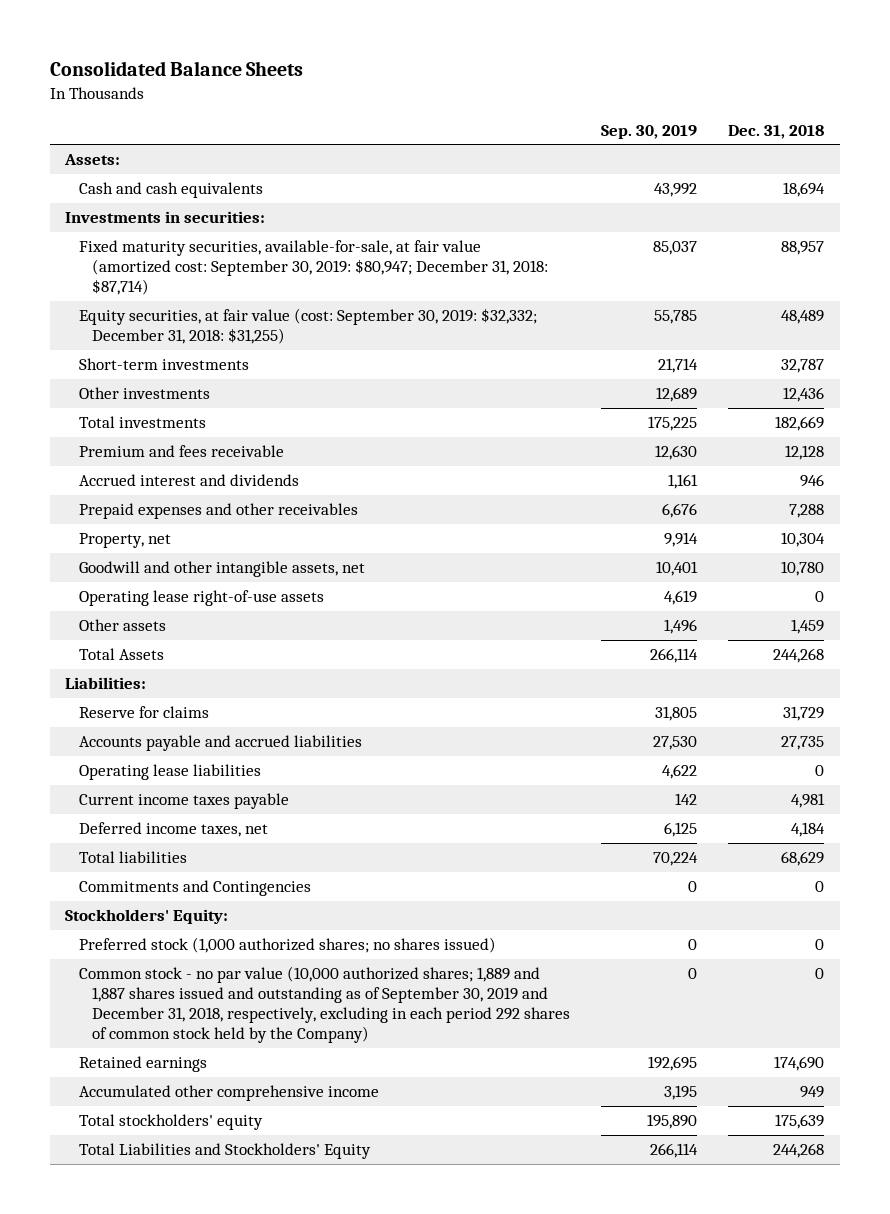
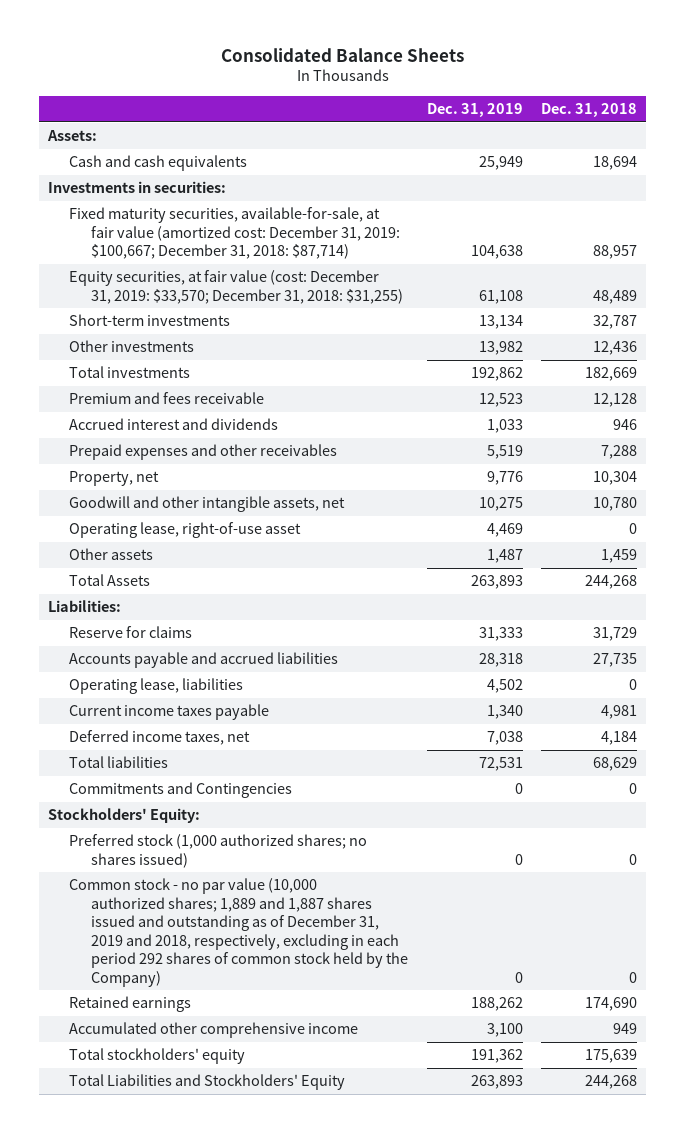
[601,124,698,139] Sep. 30, 2019 -> none
none -> [426,103,523,118] Dec. 31, 2019
[78,240,549,296] Fixed maturity securities, available-for-sale, at fair value (amortized cost: September 30, 2019: $80,947; December 31, 2018: $87,714) -> [69,207,400,260] Fixed maturity securities, available-for-sale, at fair value (amortized cost: December 31, 2019: $100,667; December 31, 2018: $87,714)
[78,308,537,345] Equity securities, at fair value (cost: September 30, 2019: $32,332; December 31, 2018: $31,255) -> [69,270,403,304] Equity securities, at fair value (cost: December 31, 2019: $33,570; December 31, 2018: $31,255)
[78,590,324,607] Operating lease right-of-use assets -> [69,522,302,539] Operating lease, right-of-use asset
[78,764,261,781] Operating lease liabilities -> [69,678,244,695] Operating lease, liabilities
[78,966,571,1044] Common stock - no par value (10,000 authorized shares; 1,889 and 1,887 shares issued and outstanding as of September 30, 2019 and December 31, 2018, respectively, excluding in each period 292 shares of common stock held by the Company) -> [69,878,408,987] Common stock - no par value (10,000 authorized shares; 1,889 and 1,887 shares issued and outstanding as of December 31, 2019 and 2018, respectively, excluding in each period 292 shares of common stock held by the Company)

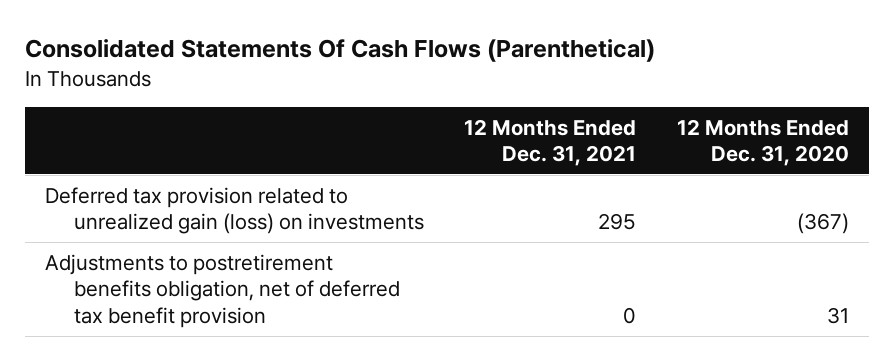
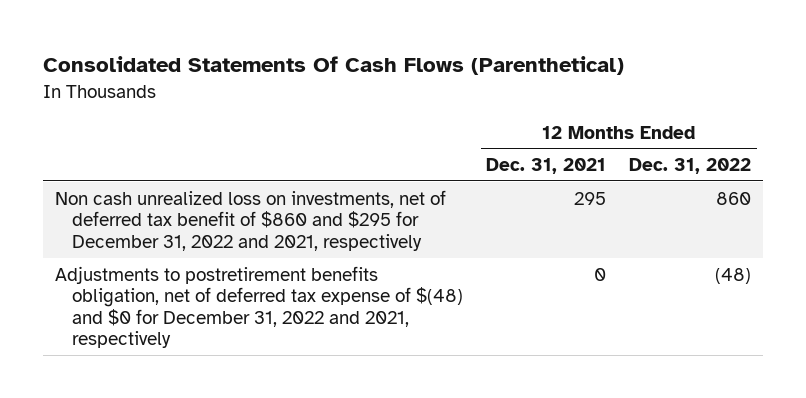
[676,118,849,166] 12 Months Ended Dec. 31, 2020 -> none
none -> [629,158,752,175] Dec. 31, 2022
[45,187,424,235] Deferred tax provision related to unrealized gain (loss) on investments -> [54,189,446,251] Non cash unrealized loss on investments, net of deferred tax benefit of $860 and $295 for December 31, 2022 and 2021, respectively
[45,254,400,328] Adjustments to postretirement benefits obligation, net of deferred tax benefit provision -> [54,265,464,349] Adjustments to postretirement benefits obligation, net of deferred tax expense of $(48) and $0 for December 31, 2022 and 2021, respectively

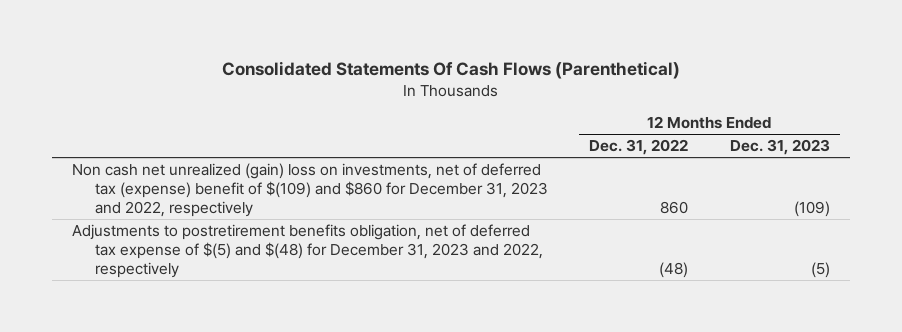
[486,158,607,175] Dec. 31, 2021 -> none
none -> [729,139,830,156] Dec. 31, 2023
[54,189,446,251] Non cash unrealized loss on investments, net of deferred tax benefit of $860 and $295 for December 31, 2022 and 2021, respectively -> [72,162,548,217] Non cash net unrealized (gain) loss on investments, net of deferred tax (expense) benefit of $(109) and $860 for December 31, 2023 and 2022, respectively
[54,265,464,349] Adjustments to postretirement benefits obligation, net of deferred tax expense of $(48) and $0 for December 31, 2022 and 2021, respectively -> [72,223,543,278] Adjustments to postretirement benefits obligation, net of deferred tax expense of $(5) and $(48) for December 31, 2023 and 2022, respectively

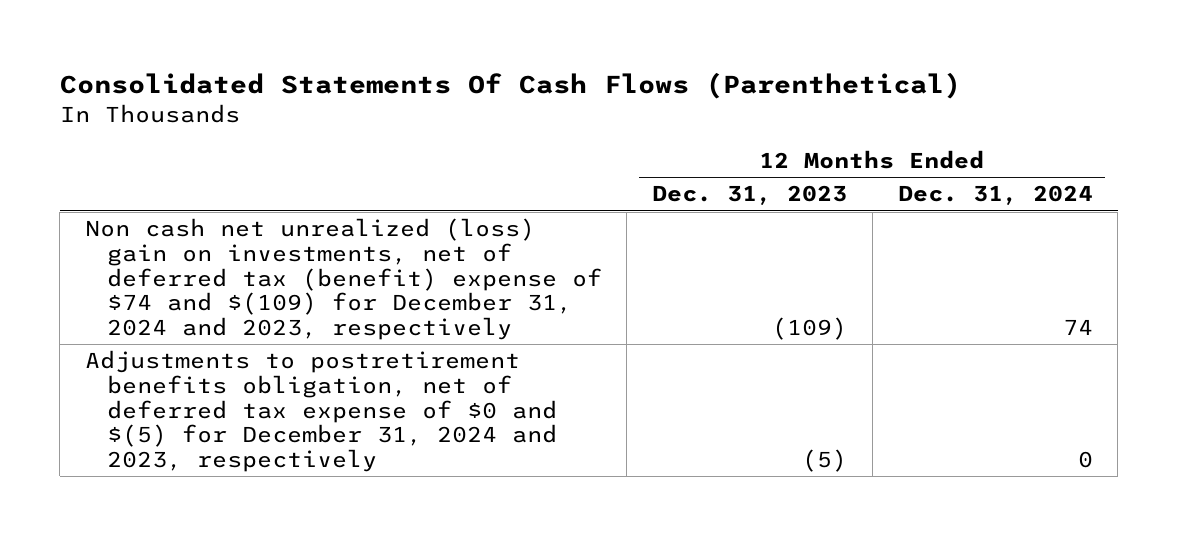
[589,139,689,156] Dec. 31, 2022 -> none
none -> [897,185,1093,206] Dec. 31, 2024
[72,162,548,217] Non cash net unrealized (gain) loss on investments, net of deferred tax (expense) benefit of $(109) and $860 for December 31, 2023 and 2022, respectively -> [85,218,602,340] Non cash net unrealized (loss) gain on investments, net of deferred tax (benefit) expense of $74 and $(109) for December 31, 2024 and 2023, respectively
[72,223,543,278] Adjustments to postretirement benefits obligation, net of deferred tax expense of $(5) and $(48) for December 31, 2023 and 2022, respectively -> [85,350,557,472] Adjustments to postretirement benefits obligation, net of deferred tax expense of $0 and $(5) for December 31, 2024 and 2023, respectively

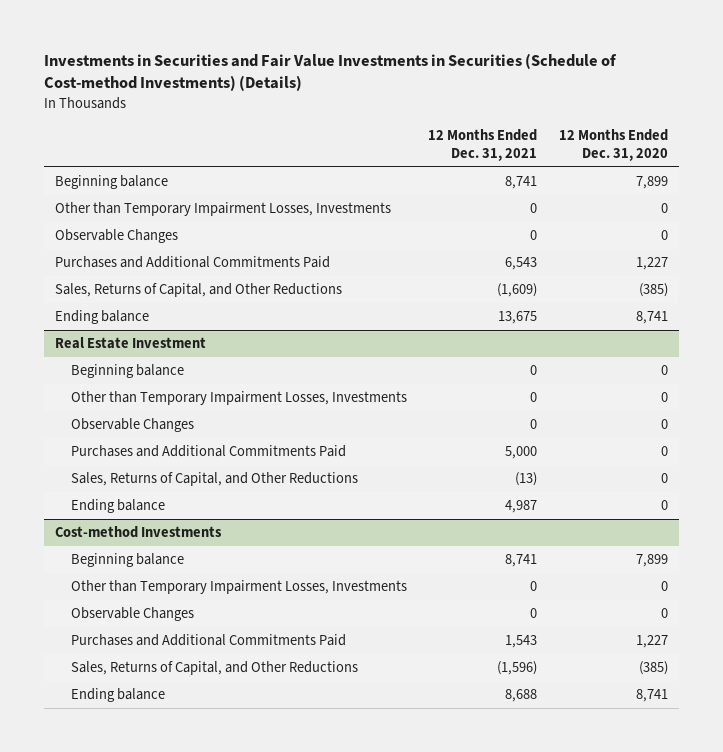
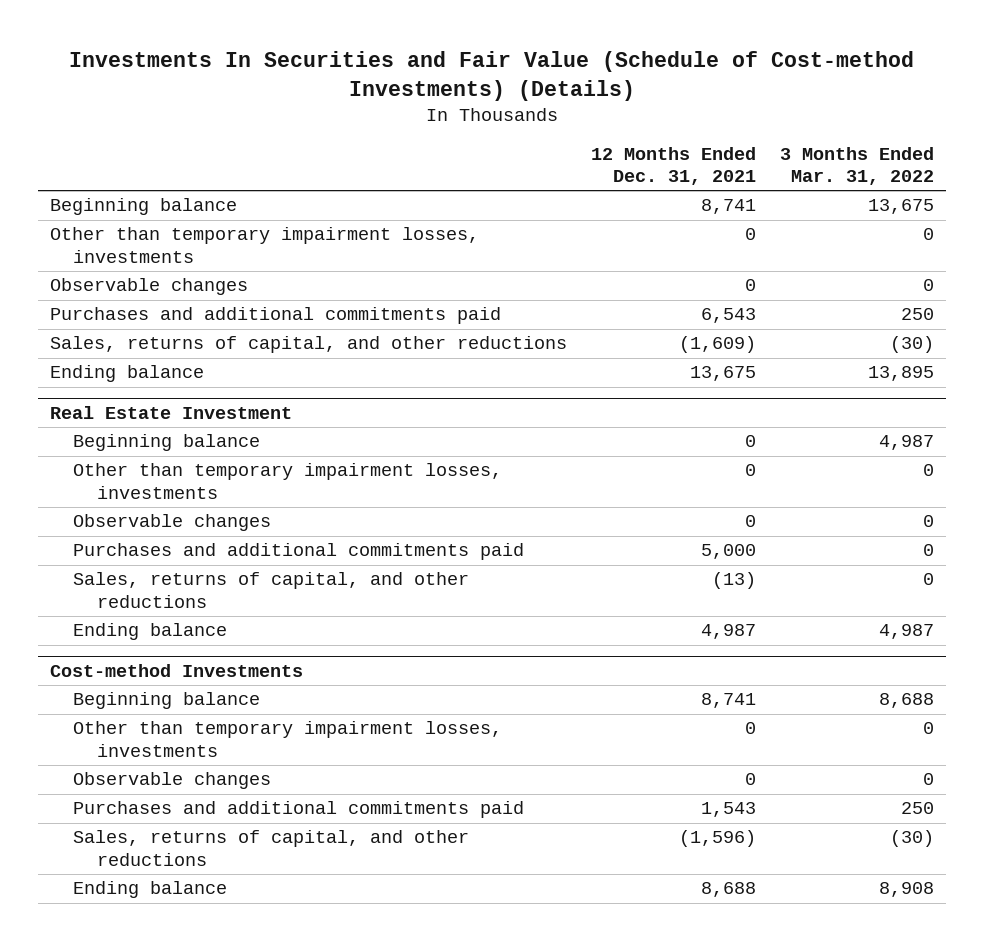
[43,53,617,92] Investments in Securities and Fair Value Investments in Securities (Schedule of Cost-method Investments) (Details) -> [68,50,914,101] Investments In Securities and Fair Value (Schedule of Cost-method Investments) (Details)
[559,129,669,162] 12 Months Ended Dec. 31, 2020 -> none
none -> [779,147,934,186] 3 Months Ended Mar. 31, 2022
[54,202,391,217] Other than Temporary Impairment Losses, Investments -> [49,227,479,263] Other than temporary impairment losses, investments
[54,229,178,244] Observable Changes -> [49,278,248,296] Observable changes
[54,256,330,269] Purchases and Additional Commitments Paid -> [49,307,501,325] Purchases and additional commitments paid
[54,283,342,298] Sales, Returns of Capital, and Other Reductions -> [49,336,567,354] Sales, returns of capital, and other reductions
[70,391,407,406] Other than Temporary Impairment Losses, Investments -> [73,463,503,499] Other than temporary impairment losses, investments
[70,418,194,433] Observable Changes -> [73,514,272,532] Observable changes
[70,445,346,458] Purchases and Additional Commitments Paid -> [73,543,525,561] Purchases and additional commitments paid
[70,472,358,487] Sales, Returns of Capital, and Other Reductions -> [73,572,470,608] Sales, returns of capital, and other reductions
[70,580,407,595] Other than Temporary Impairment Losses, Investments -> [73,721,503,757] Other than temporary impairment losses, investments
[70,607,194,622] Observable Changes -> [73,772,272,790] Observable changes
[70,634,346,647] Purchases and Additional Commitments Paid -> [73,801,525,819] Purchases and additional commitments paid
[70,661,358,676] Sales, Returns of Capital, and Other Reductions -> [73,830,470,866] Sales, returns of capital, and other reductions

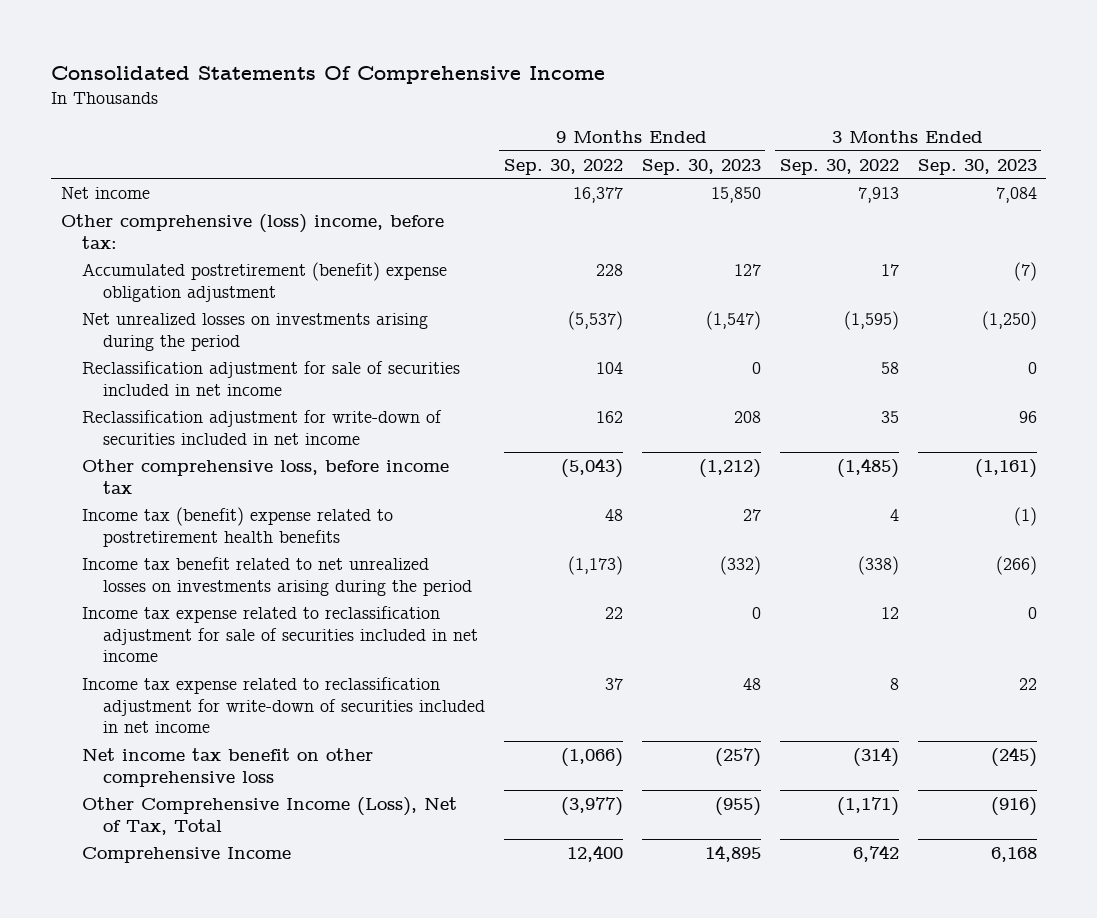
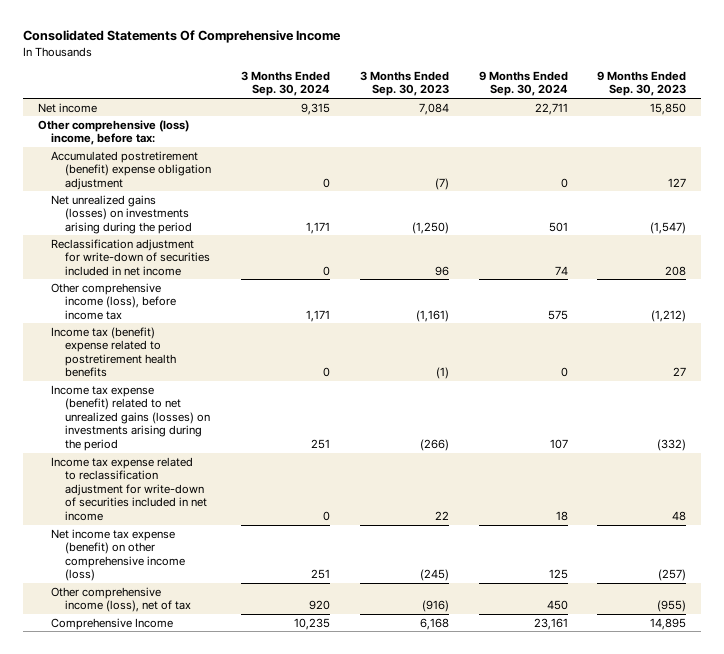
[503,158,623,175] Sep. 30, 2022 -> none
[779,158,899,175] Sep. 30, 2022 -> none
none -> [240,70,330,97] 3 Months Ended Sep. 30, 2024
none -> [478,70,568,97] 9 Months Ended Sep. 30, 2024
[81,361,460,396] Reclassification adjustment for sale of securities included in net income -> none
[81,313,428,351] Net unrealized losses on investments arising during the period -> [51,194,192,234] Net unrealized gains (losses) on investments arising during the period
[81,459,449,494] Other comprehensive loss, before income tax -> [51,282,176,320] Other comprehensive income (loss), before income tax
[81,606,478,662] Income tax expense related to reclassification adjustment for sale of securities included in net income -> none
[81,557,472,596] Income tax benefit related to net unrealized losses on investments arising during the period -> [51,384,210,451] Income tax expense (benefit) related to net unrealized gains (losses) on investments arising during the period
[81,748,373,787] Net income tax benefit on other comprehensive loss -> [51,528,185,582] Net income tax expense (benefit) on other comprehensive income (loss)
[81,797,457,835] Other Comprehensive Income (Loss), Net of Tax, Total -> [51,586,191,613] Other comprehensive income (loss), net of tax

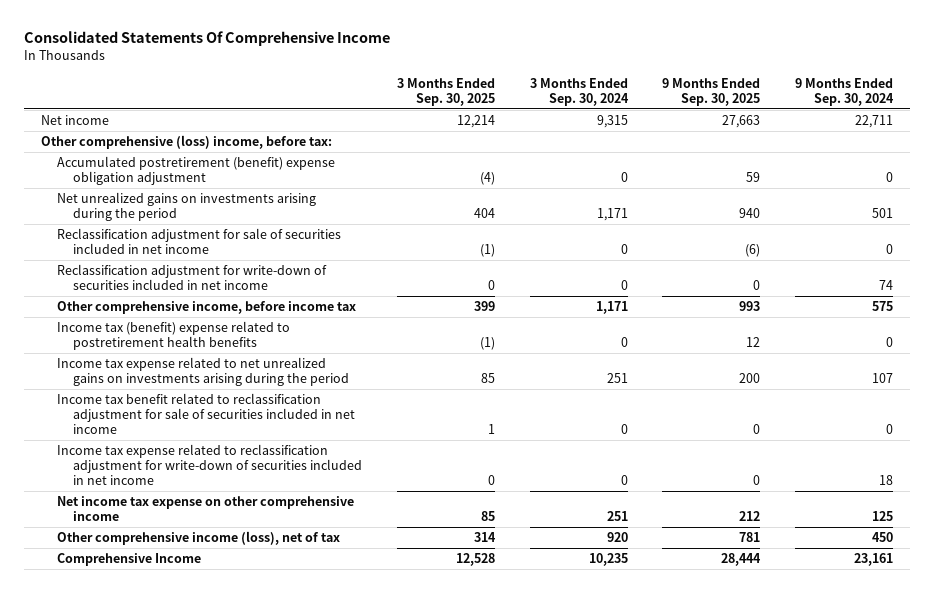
[359,70,449,97] 3 Months Ended Sep. 30, 2023 -> none
[597,70,687,97] 9 Months Ended Sep. 30, 2023 -> none
none -> [396,78,495,106] 3 Months Ended Sep. 30, 2025
none -> [662,78,761,106] 9 Months Ended Sep. 30, 2025
[51,194,192,234] Net unrealized gains (losses) on investments arising during the period -> [57,192,317,221] Net unrealized gains on investments arising during the period
none -> [57,228,342,254] Reclassification adjustment for sale of securities included in net income
[51,282,176,320] Other comprehensive income (loss), before income tax -> [57,301,357,315] Other comprehensive income, before income tax
[51,384,210,451] Income tax expense (benefit) related to net unrealized gains (losses) on investments arising during the period -> [57,357,350,386] Income tax expense related to net unrealized gains on investments arising during the period
none -> [57,393,356,434] Income tax benefit related to reclassification adjustment for sale of securities included in net income
[51,528,185,582] Net income tax expense (benefit) on other comprehensive income (loss) -> [57,496,355,521] Net income tax expense on other comprehensive income

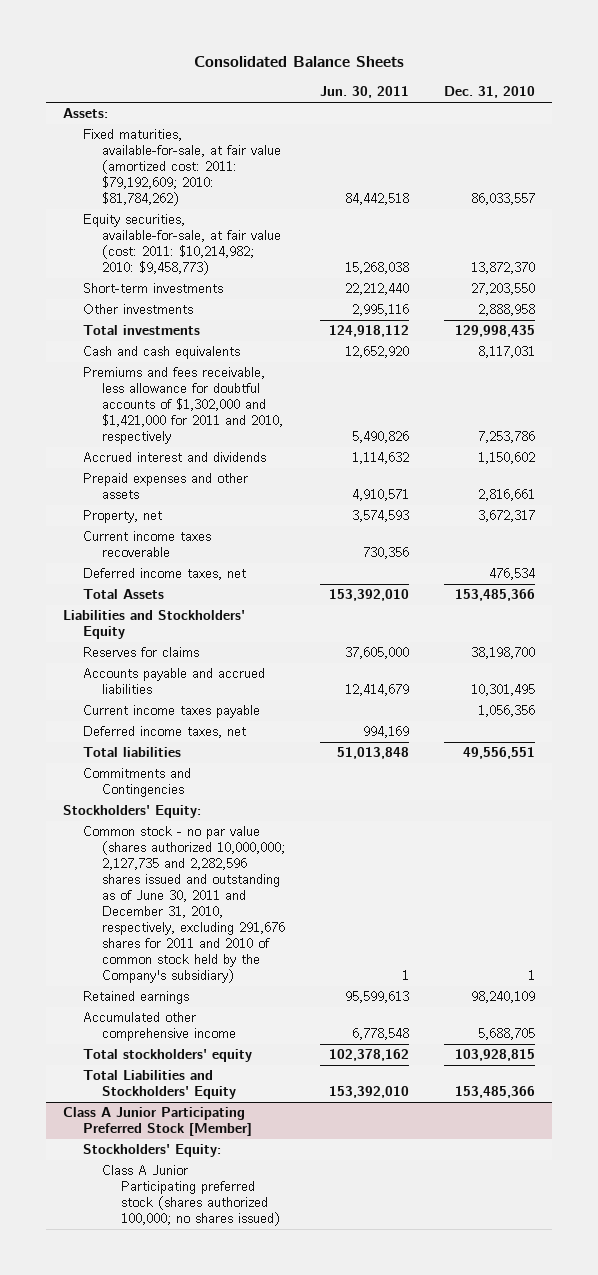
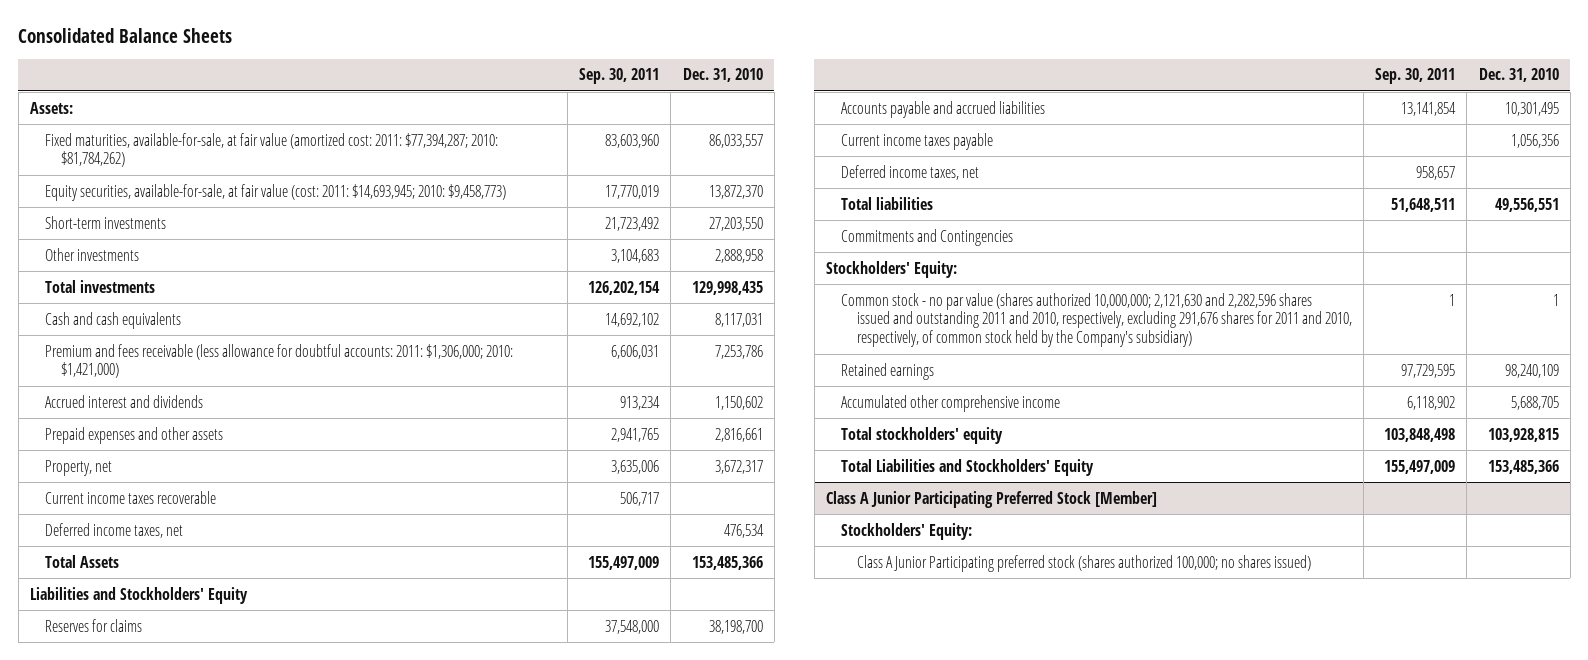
[320,86,410,99] Jun. 30, 2011 -> none
none -> [579,68,660,85] Sep. 30, 2011
[82,129,282,207] Fixed maturities, available-for-sale, at fair value (amortized cost: 2011: $79,192,609; 2010: $81,784,262) -> [45,132,499,168] Fixed maturities, available-for-sale, at fair value (amortized cost: 2011: $77,394,287; 2010: $81,784,262)
[82,214,282,276] Equity securities, available-for-sale, at fair value (cost: 2011: $10,214,982; 2010: $9,458,773) -> [45,183,507,201] Equity securities, available-for-sale, at fair value (cost: 2011: $14,693,945; 2010: $9,458,773)
[82,367,284,445] Premiums and fees receivable, less allowance for doubtful accounts of $1,302,000 and $1,421,000 for 2011 and 2010, respectively -> [45,343,514,379] Premium and fees receivable (less allowance for doubtful accounts: 2011: $1,306,000; 2010: $1,421,000)
[82,826,286,984] Common stock - no par value (shares authorized 10,000,000; 2,127,735 and 2,282,596 shares issued and outstanding as of June 30, 2011 and December 31, 2010, respectively, excluding 291,676 shares for 2011 and 2010 of common stock held by the Company's subsidiary) -> [841,292,1352,348] Common stock - no par value (shares authorized 10,000,000; 2,121,630 and 2,282,596 shares issued and outstanding 2011 and 2010, respectively, excluding 291,676 shares for 2011 and 2010, respectively, of common stock held by the Company's subsidiary)

